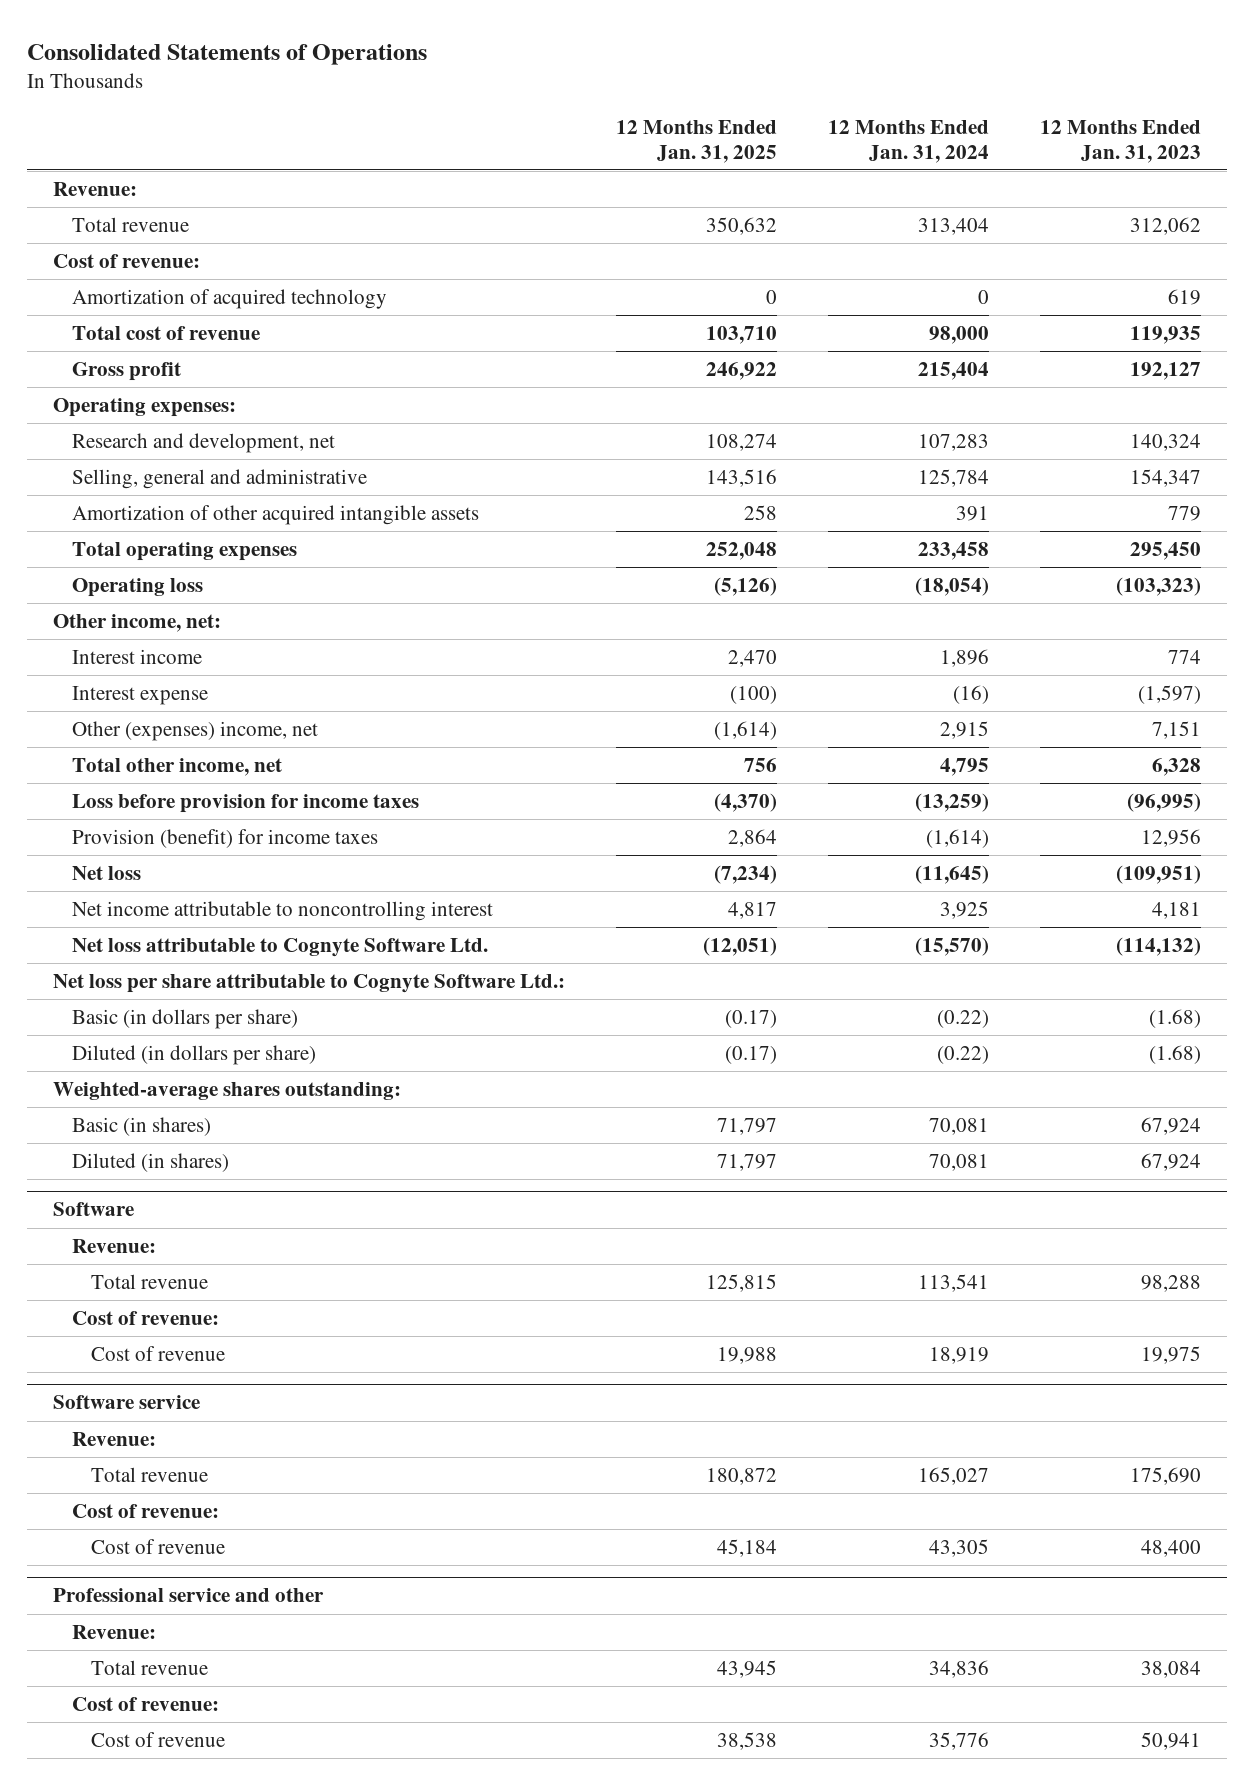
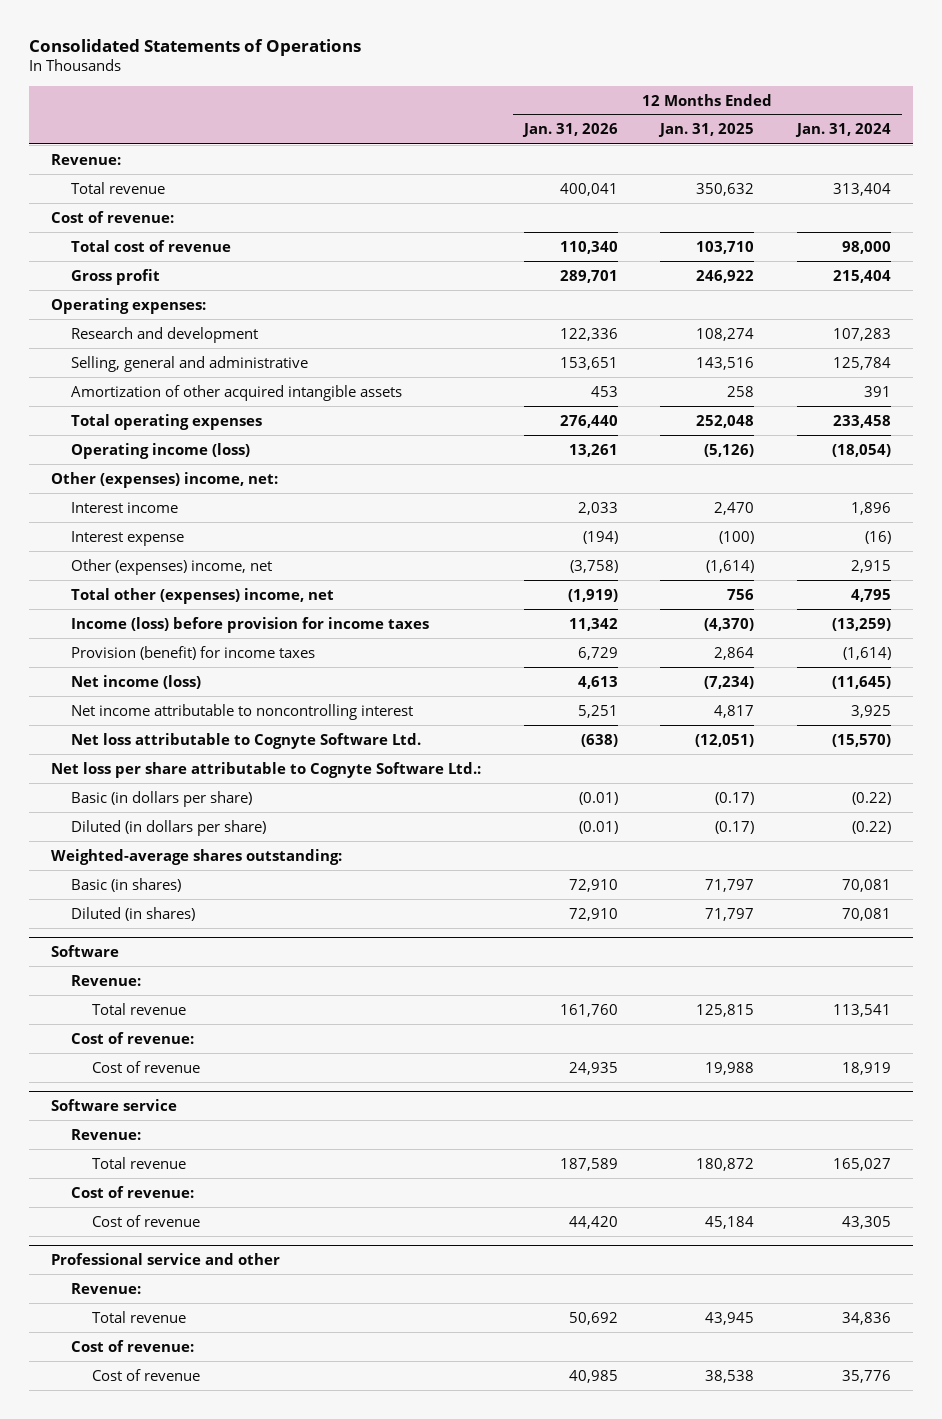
[1040,120,1202,163] 12 Months Ended Jan. 31, 2023 -> none
none -> [521,123,618,138] Jan. 31, 2026
[71,289,387,310] Amortization of acquired technology -> none
[71,433,335,454] Research and development, net -> [71,326,259,343] Research and development
[71,578,203,598] Operating loss -> [71,442,251,459] Operating income (loss)
[52,614,221,633] Other income, net: -> [50,471,278,488] Other (expenses) income, net:
[71,758,282,777] Total other income, net -> [71,587,335,604] Total other (expenses) income, net
[71,794,419,814] Loss before provision for income taxes -> [71,616,430,633] Income (loss) before provision for income taxes
[71,866,141,881] Net loss -> [71,674,202,689] Net income (loss)

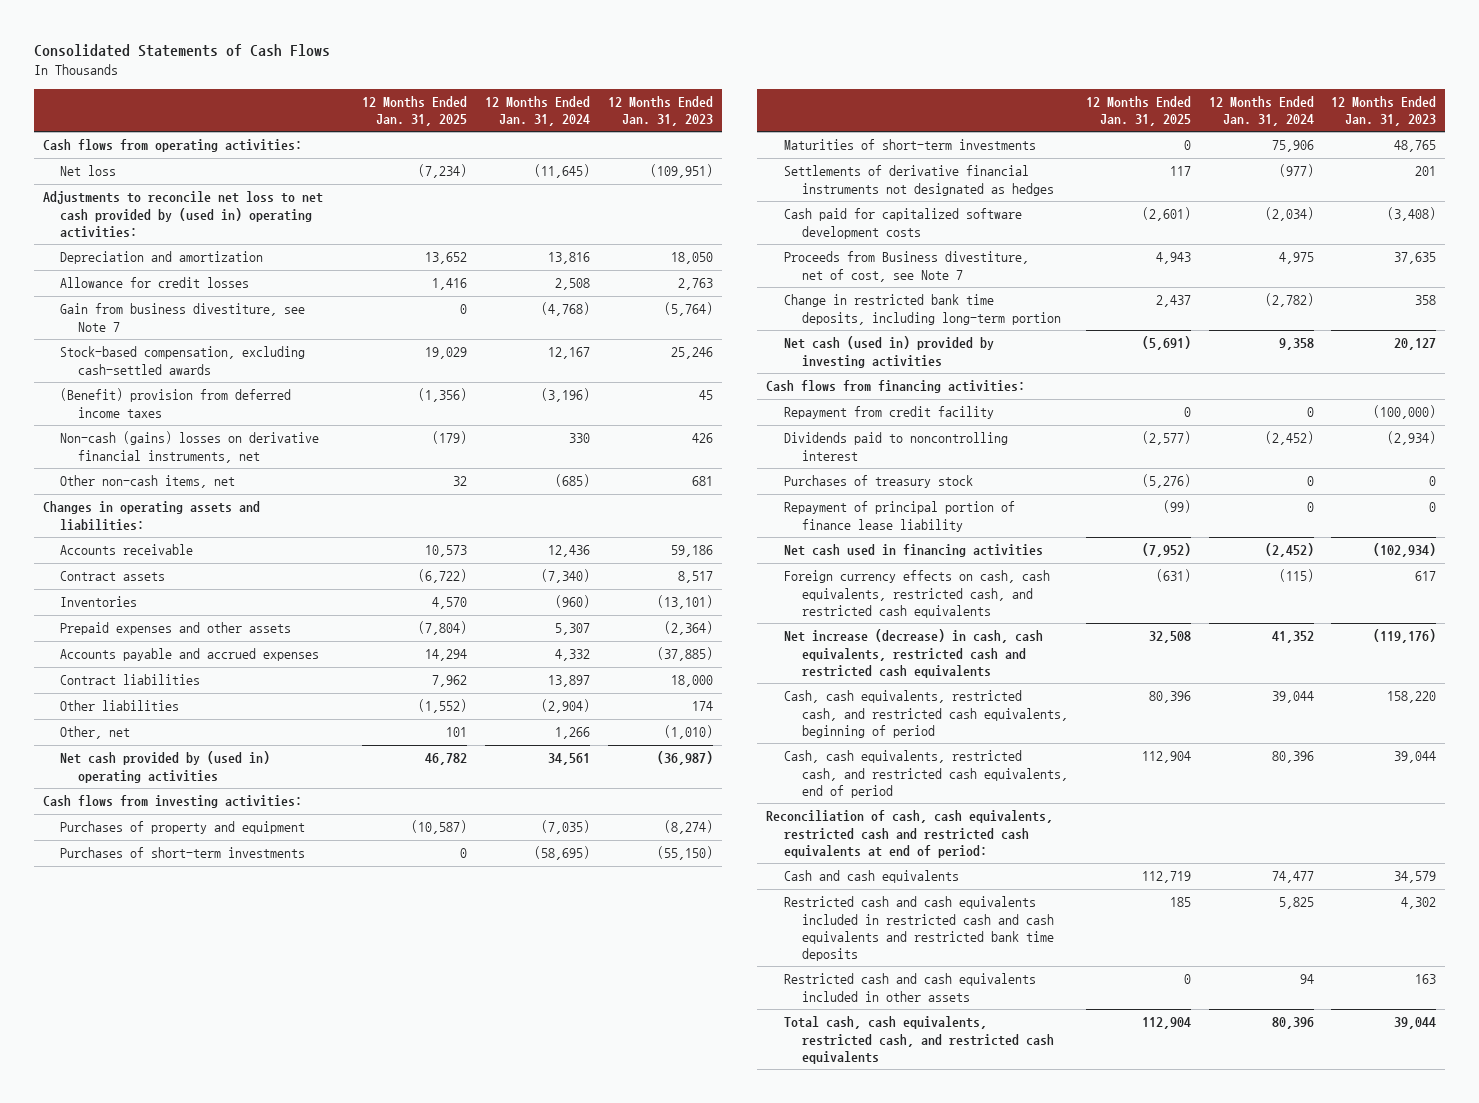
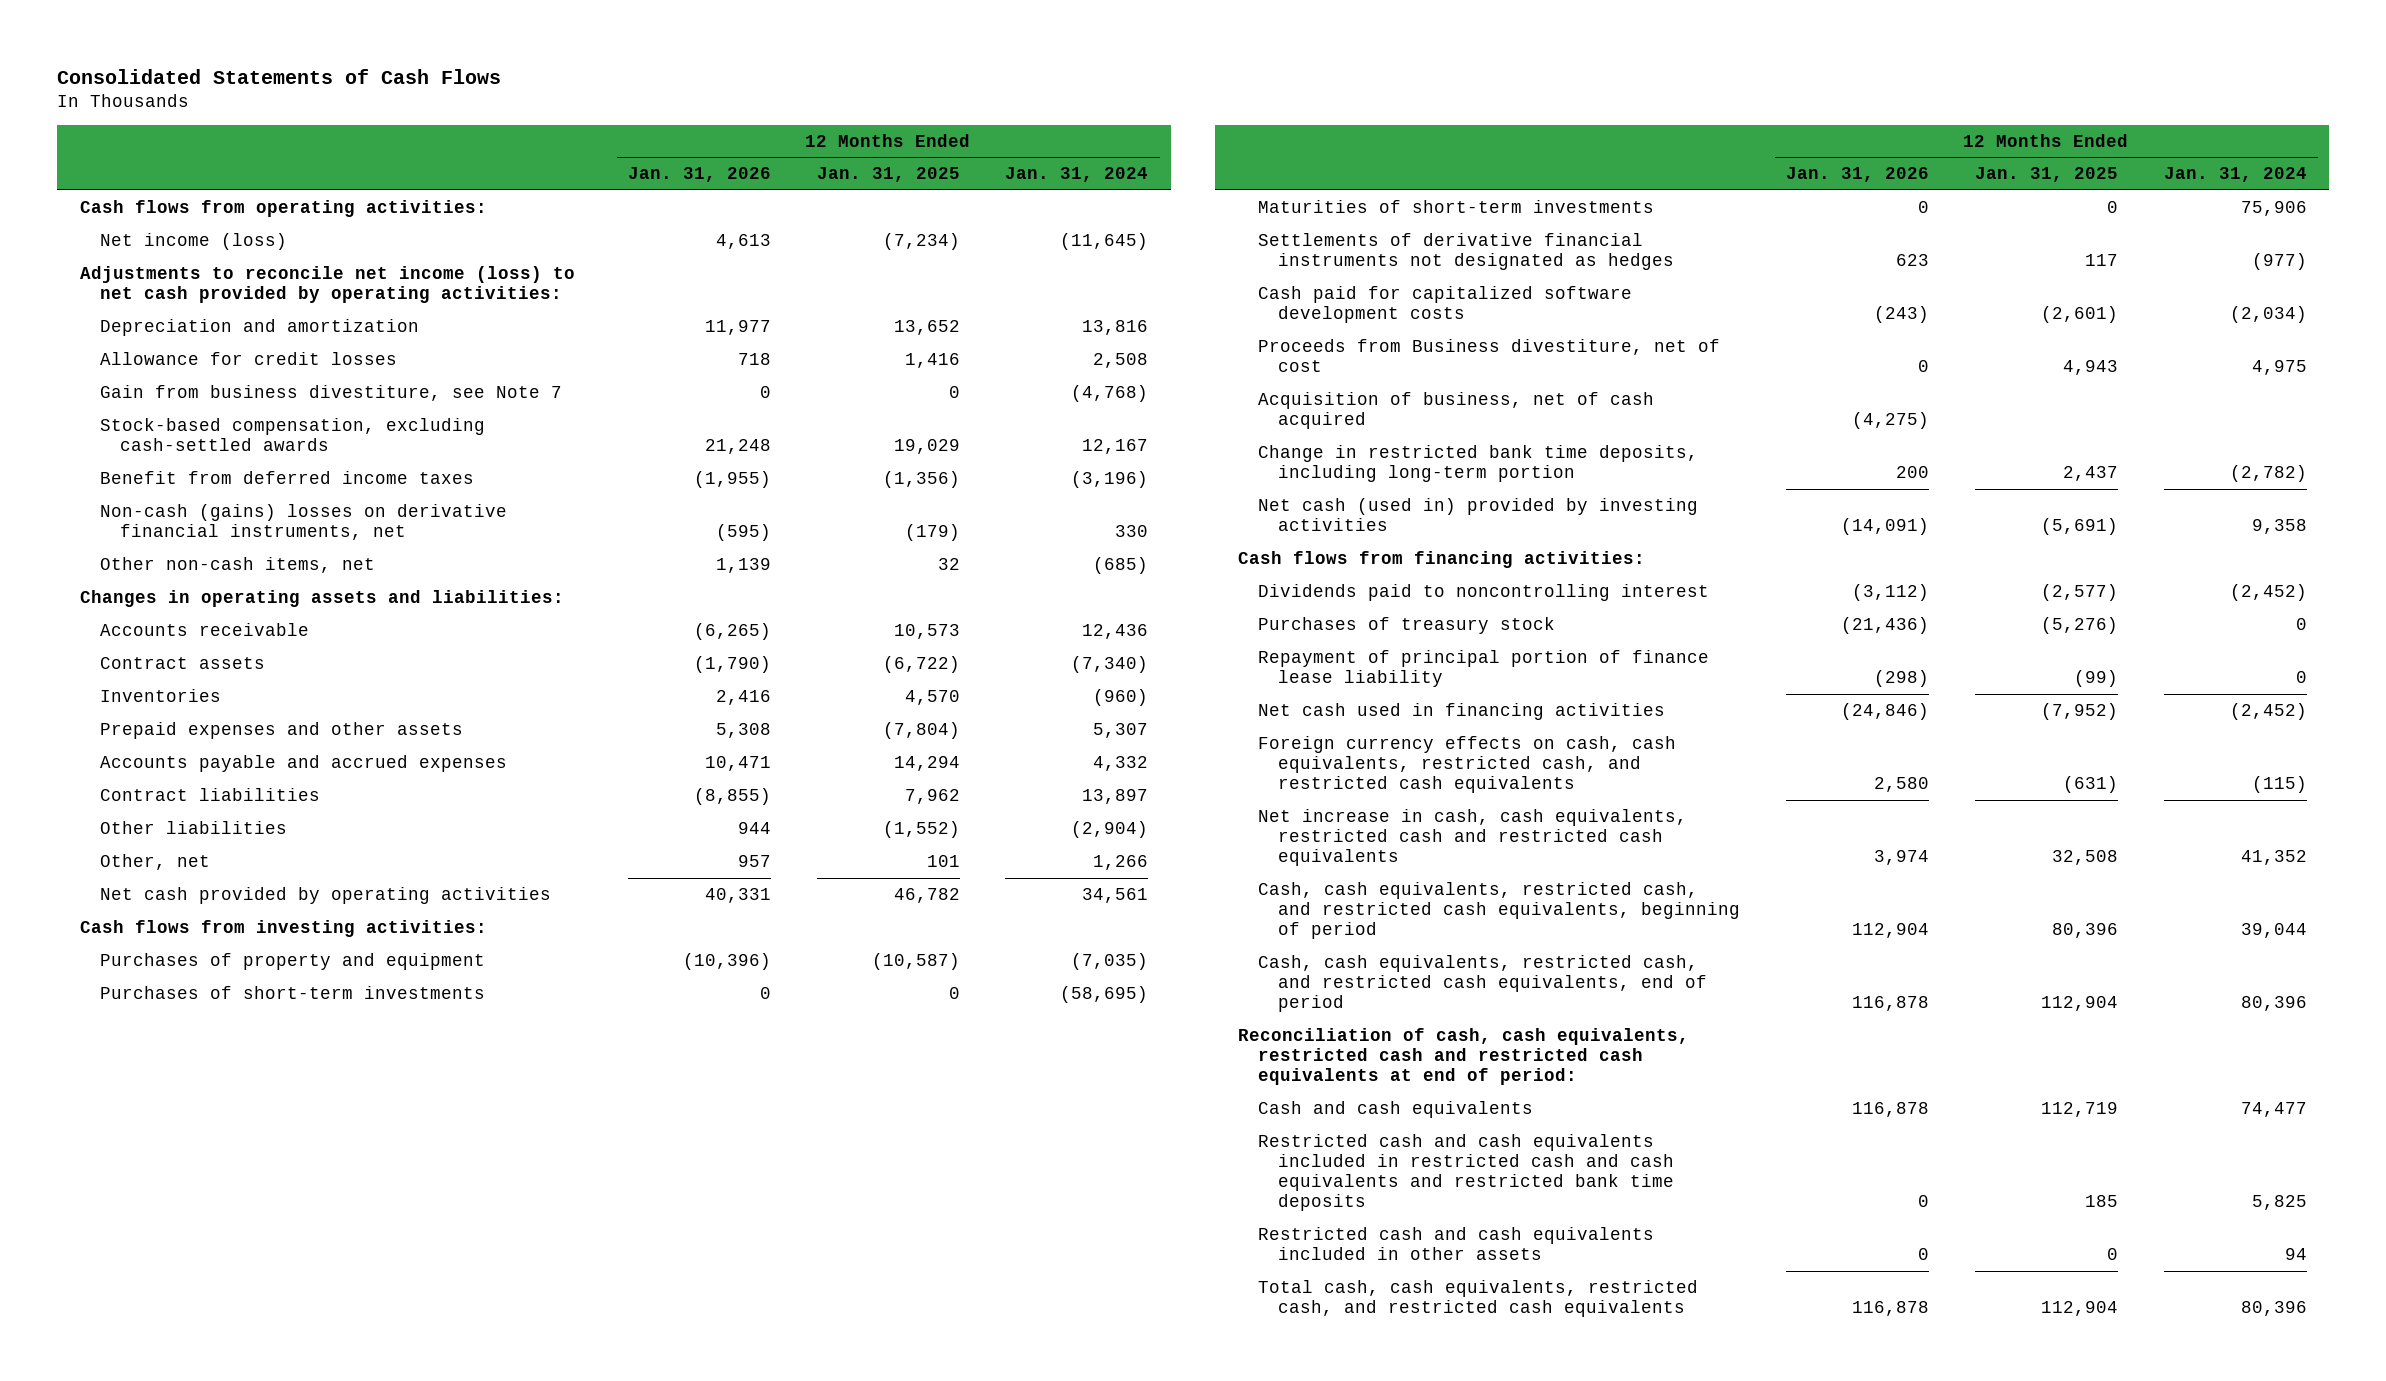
[607,95,713,127] 12 Months Ended Jan. 31, 2023 -> none
none -> [627,167,771,183] Jan. 31, 2026
[60,165,117,177] Net loss -> [99,233,287,251] Net income (loss)
[42,191,323,238] Adjustments to reconcile net loss to net cash provided by (used in) operating activities: -> [79,266,575,304] Adjustments to reconcile net income (loss) to net cash provided by operating activities:
[60,388,292,418] (Benefit) provision from deferred income taxes -> [99,471,474,485] Benefit from deferred income taxes
[60,751,271,783] Net cash provided by (used in) operating activities -> [99,887,551,905] Net cash provided by operating activities
[783,251,1029,282] Proceeds from Business divestiture, net of cost, see Note 7 -> [1257,339,1720,373] Proceeds from Business divestiture, net of cost
none -> [1257,392,1654,430] Acquisition of business, net of cash acquired
[783,406,994,420] Repayment from credit facility -> none
[783,629,1043,678] Net increase (decrease) in cash, cash equivalents, restricted cash and restricted cash equivalents -> [1257,809,1687,867] Net increase in cash, cash equivalents, restricted cash and restricted cash equivalents

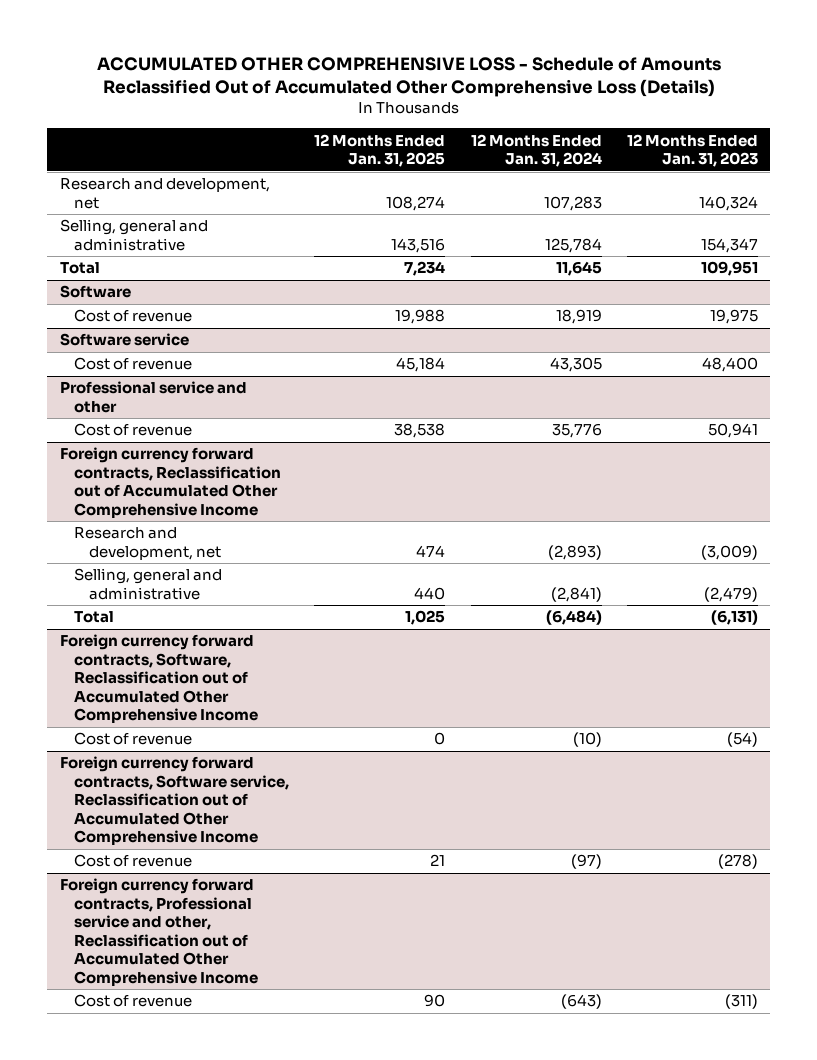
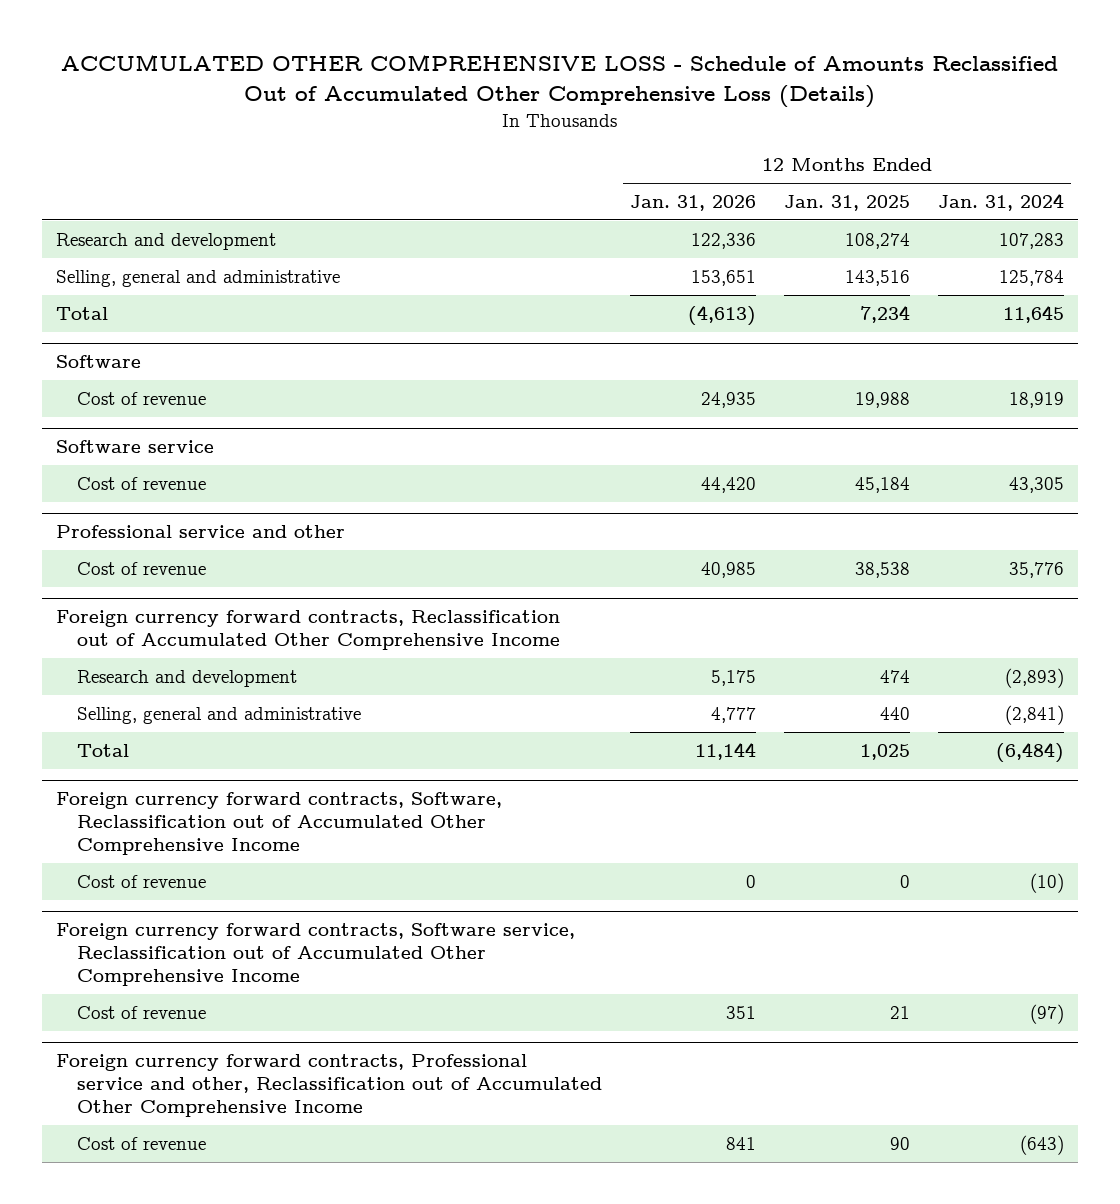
[626,133,758,168] 12 Months Ended Jan. 31, 2023 -> none
none -> [630,194,757,211] Jan. 31, 2026
[59,178,270,209] Research and development, net -> [55,232,276,250] Research and development
[74,527,221,560] Research and development, net -> [77,669,298,687] Research and development

